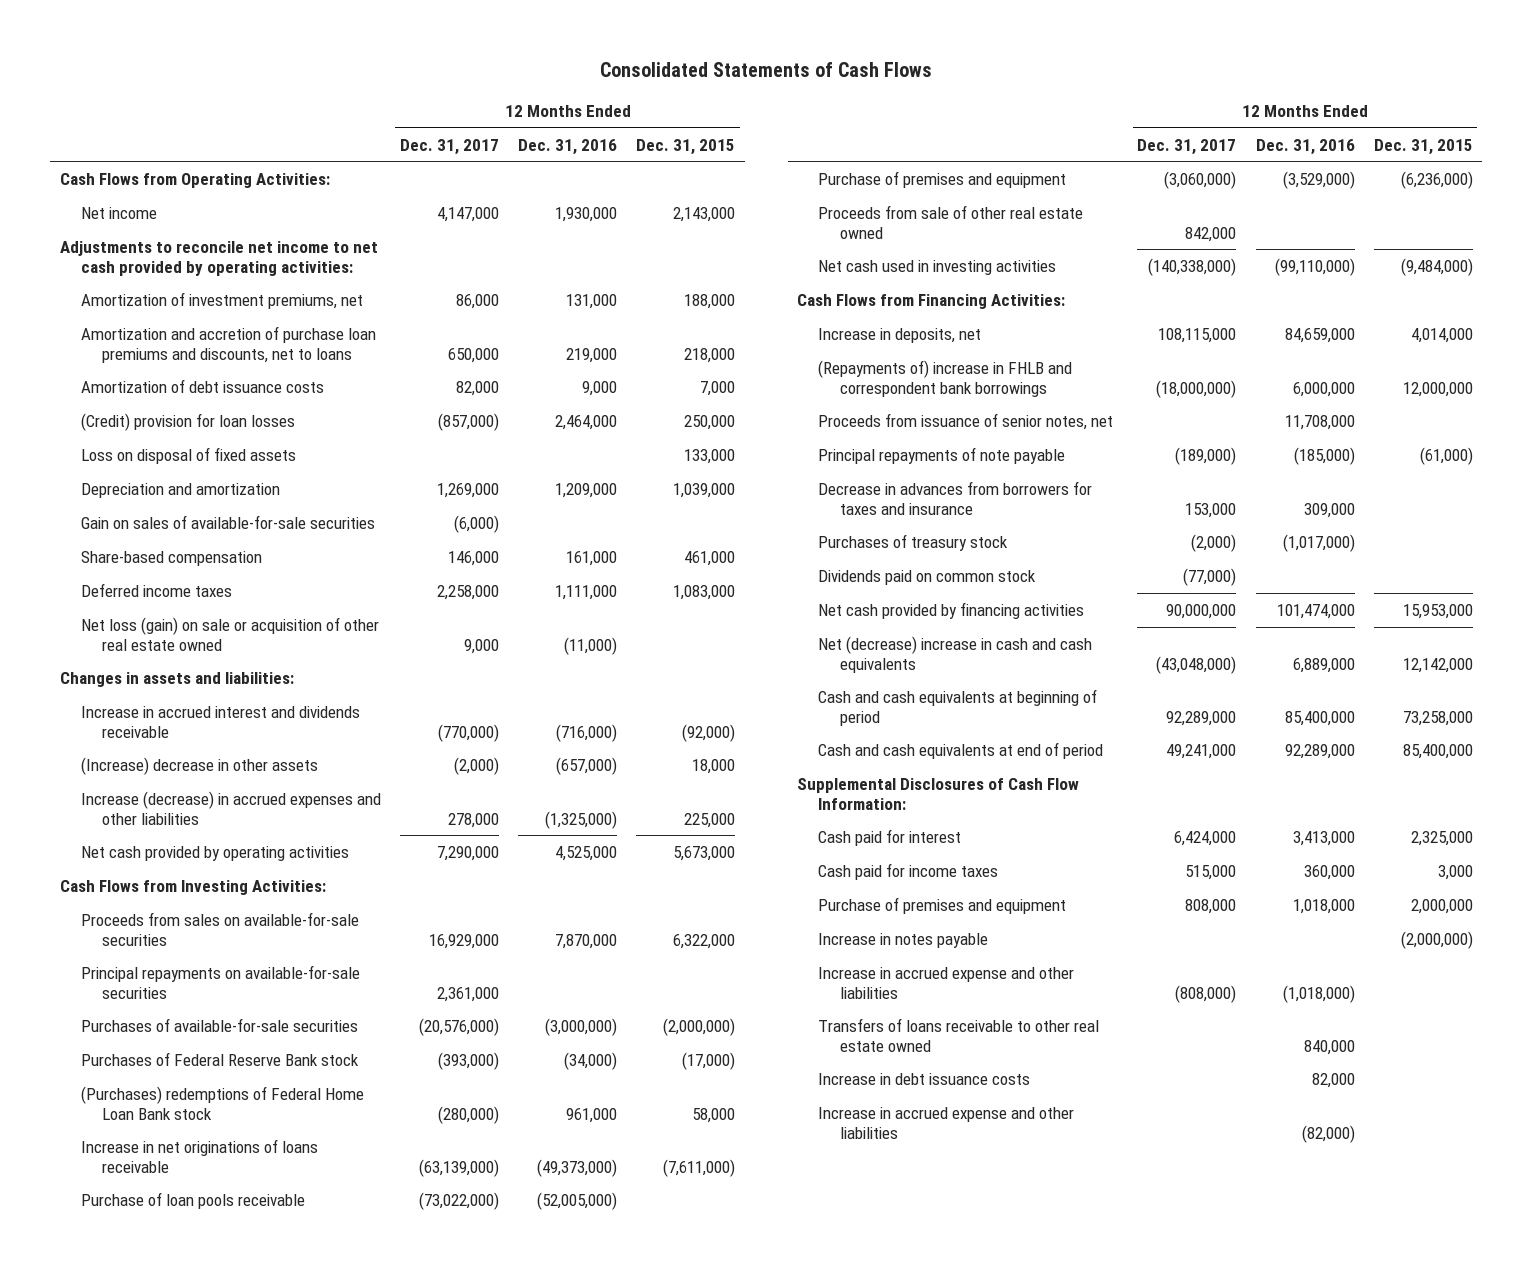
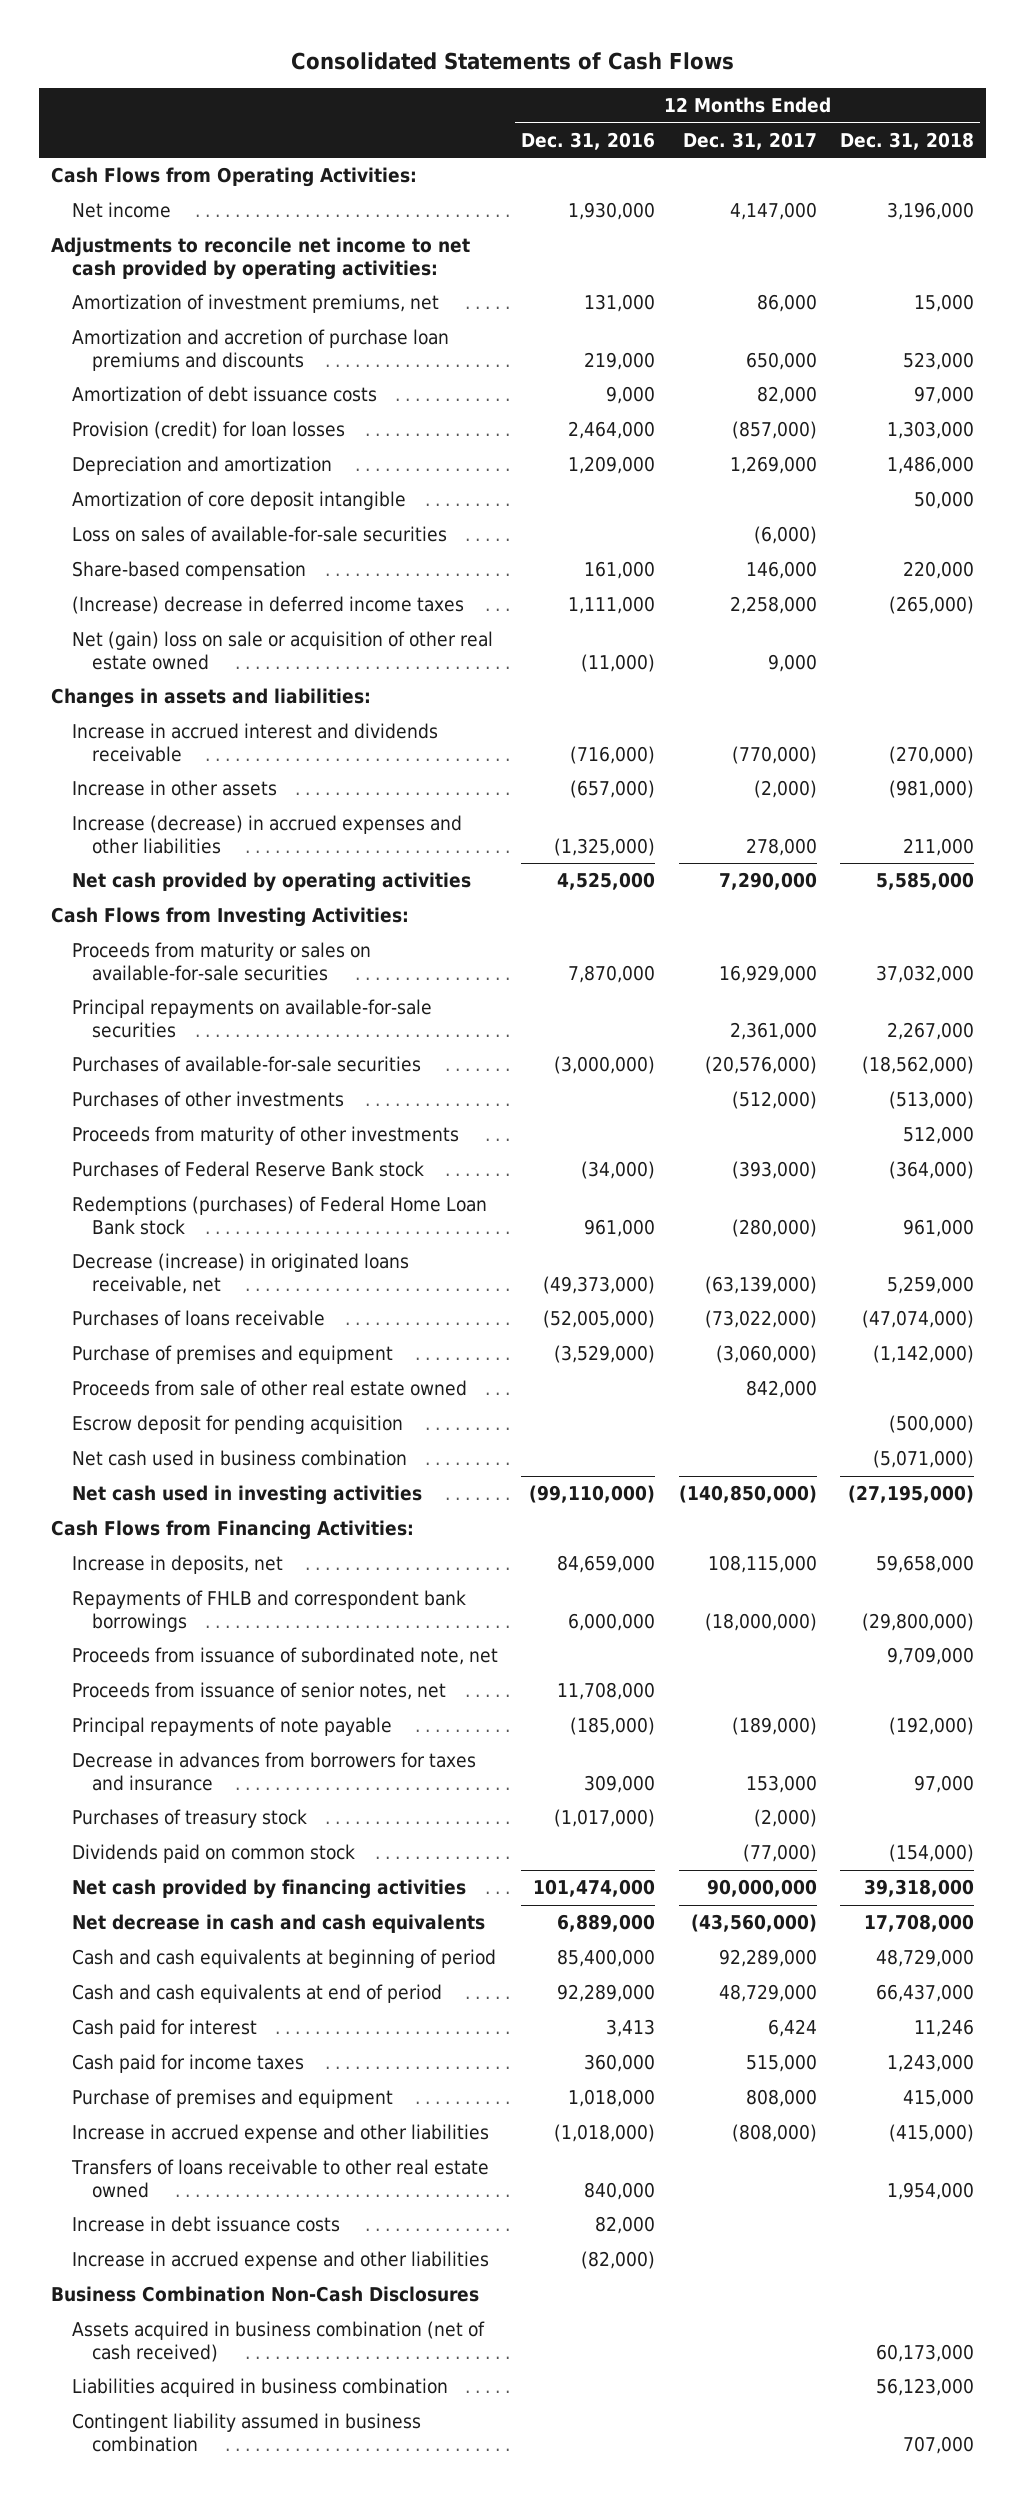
[636,138,736,155] Dec. 31, 2015 -> none
none -> [840,131,975,150] Dec. 31, 2018
[80,325,376,363] Amortization and accretion of purchase loan premiums and discounts, net to loans -> [71,329,449,371] Amortization and accretion of purchase loan premiums and discounts
[80,446,296,464] Loss on disposal of fixed assets -> none
[80,412,295,431] (Credit) provision for loan losses -> [71,421,345,440] Provision (credit) for loan losses
none -> [71,491,406,511] Amortization of core deposit intangible
[80,514,375,529] Gain on sales of available-for-sale securities -> [71,526,447,543] Loss on sales of available-for-sale securities
[80,582,232,597] Deferred income taxes -> [71,596,464,615] (Increase) decrease in deferred income taxes
[80,616,379,651] Net loss (gain) on sale or acquisition of other real estate owned -> [71,631,493,670] Net (gain) loss on sale or acquisition of other real estate owned
[80,756,318,775] (Increase) decrease in other assets -> [71,780,277,797] Increase in other assets
[80,911,359,946] Proceeds from sales on available-for-sale securities -> [71,942,371,981] Proceeds from maturity or sales on available-for-sale securities
none -> [71,1091,344,1108] Purchases of other investments
none -> [71,1126,459,1146] Proceeds from maturity of other investments
[80,1085,364,1120] (Purchases) redemptions of Federal Home Loan Bank stock -> [71,1196,487,1235] Redemptions (purchases) of Federal Home Loan Bank stock
[80,1138,318,1173] Increase in net originations of loans receivable -> [71,1253,409,1294] Decrease (increase) in originated loans receivable, net
[80,1191,305,1209] Purchase of loan pools receivable -> [71,1310,325,1327] Purchases of loans receivable
none -> [71,1415,403,1435] Escrow deposit for pending acquisition
none -> [71,1450,407,1467] Net cash used in business combination
[1148,257,1237,276] (140,338,000) -> [678,1485,817,1504] (140,850,000)
[818,359,1073,397] (Repayments of) increase in FHLB and correspondent bank borrowings -> [71,1590,466,1632] Repayments of FHLB and correspondent bank borrowings
none -> [71,1647,498,1666] Proceeds from issuance of subordinated note, net
[818,635,1093,673] Net (decrease) increase in cash and cash equivalents -> [71,1914,485,1934] Net decrease in cash and cash equivalents
[1156,655,1237,674] (43,048,000) -> [690,1914,817,1933] (43,560,000)
[797,777,1080,810] Supplemental Disclosures of Cash Flow Information: -> none
[1166,743,1237,759] 49,241,000 -> [718,1984,817,2003] 48,729,000
[1174,830,1237,846] 6,424,000 -> [767,2019,817,2038] 6,424
[1292,830,1355,846] 3,413,000 -> [606,2019,656,2038] 3,413
[818,932,989,948] Increase in notes payable -> none
none -> [51,2286,480,2303] Business Combination Non-Cash Disclosures
none -> [71,2321,485,2362] Assets acquired in business combination (net of cash received)
none -> [71,2378,448,2398] Liabilities acquired in business combination
none -> [71,2413,421,2452] Contingent liability assumed in business combination

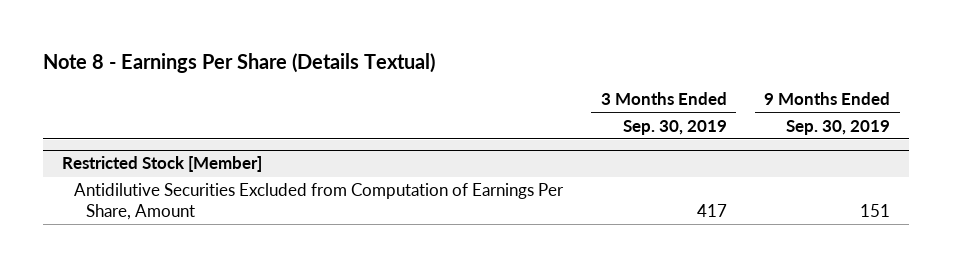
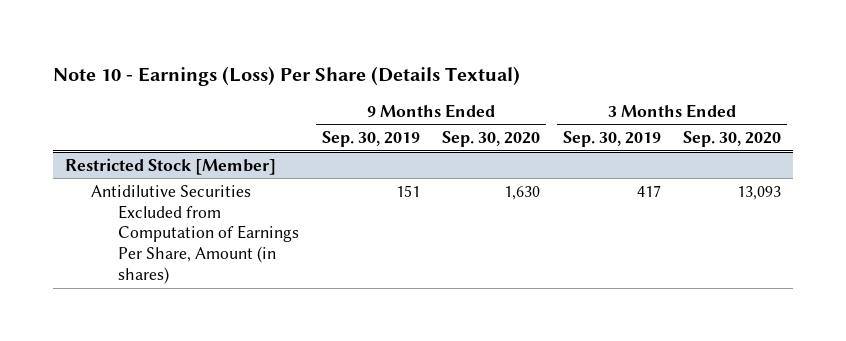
[43,53,436,74] Note 8 - Earnings Per Share (Details Textual) -> [53,65,521,86] Note 10 - Earnings (Loss) Per Share (Details Textual)
none -> [442,131,541,148] Sep. 30, 2020
none -> [683,131,782,148] Sep. 30, 2020
[74,183,565,220] Antidilutive Securities Excluded from Computation of Earnings Per Share, Amount -> [91,184,300,285] Antidilutive Securities Excluded from Computation of Earnings Per Share, Amount (in shares)

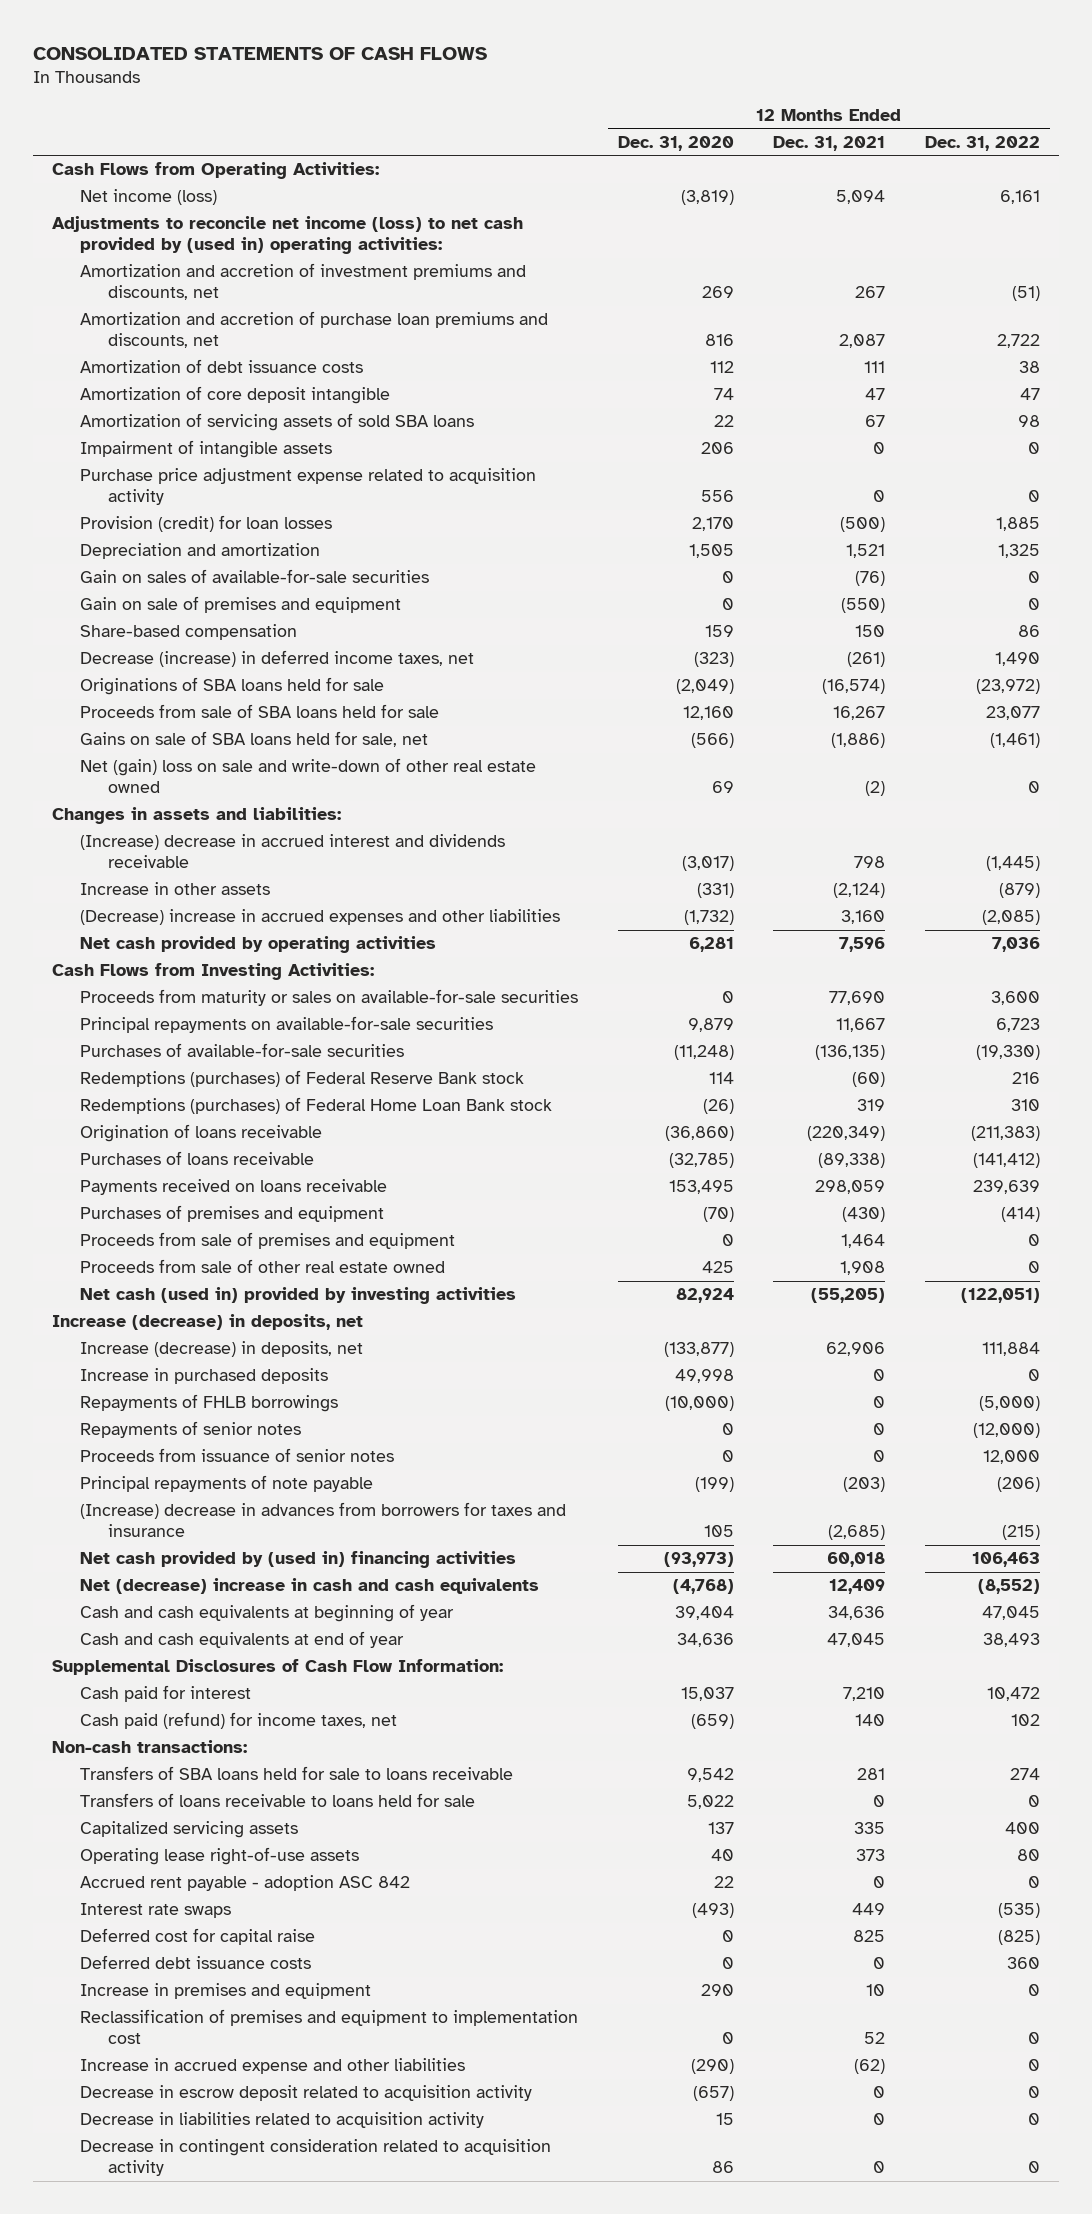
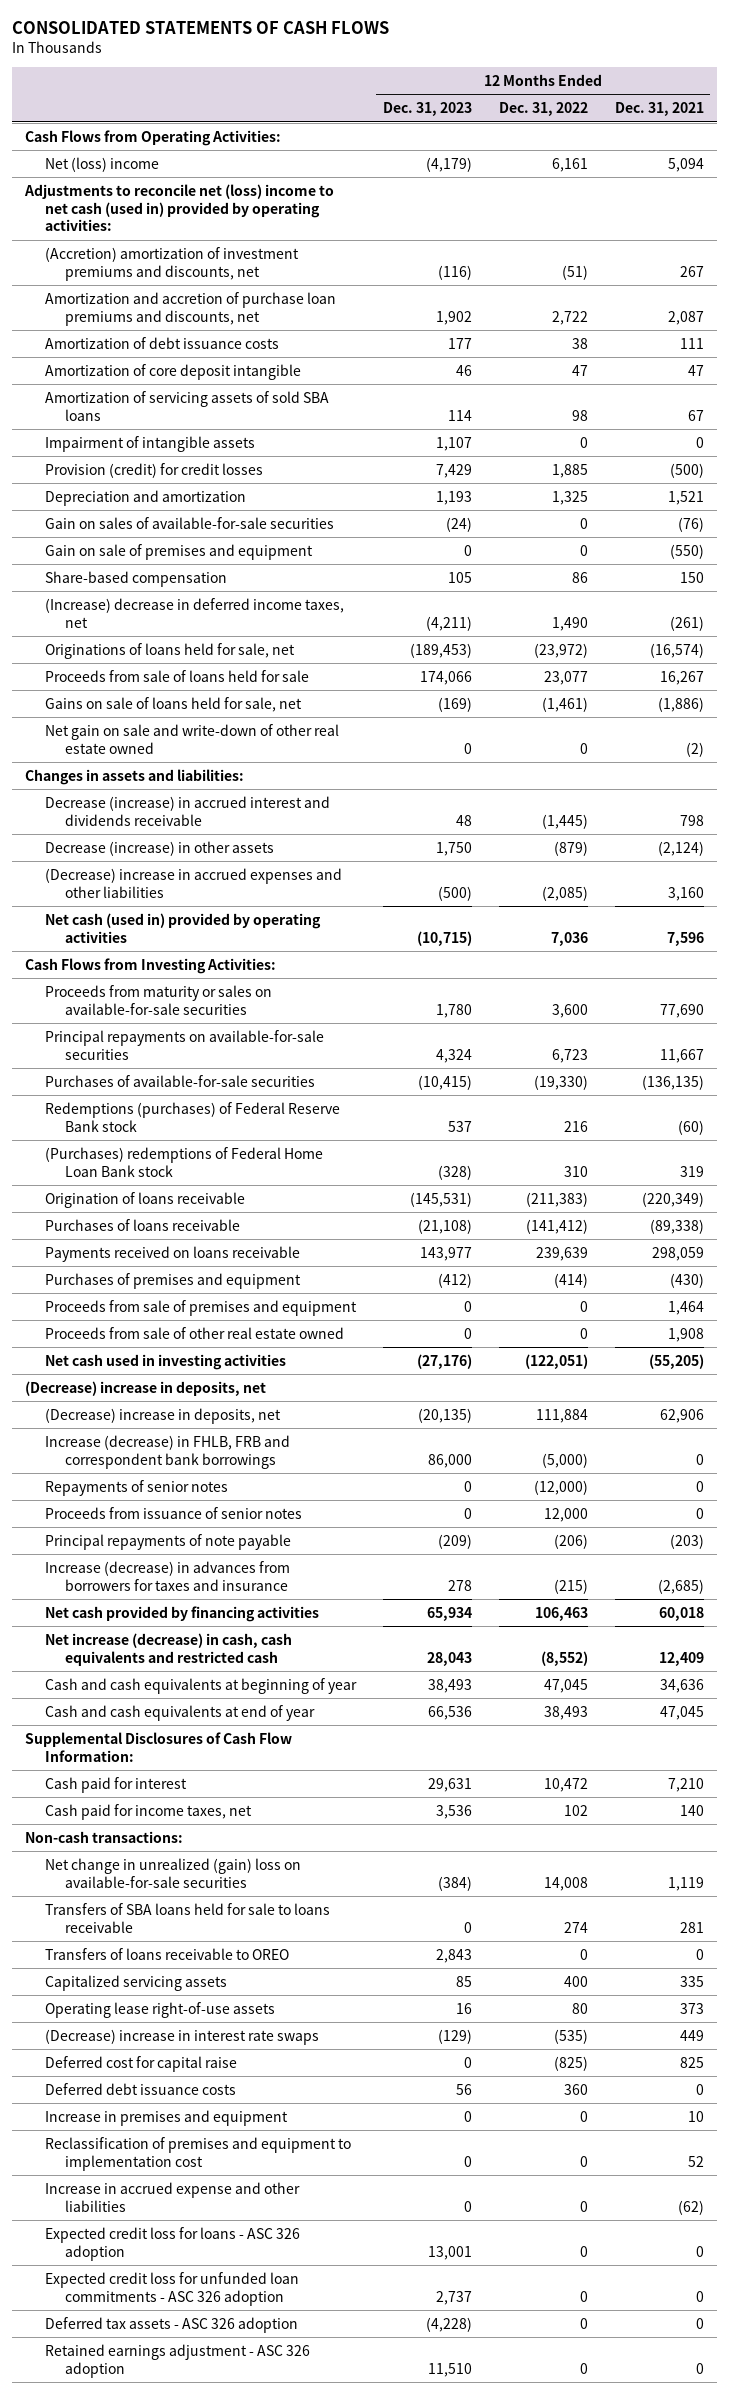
[617,135,734,151] Dec. 31, 2020 -> none
none -> [382,102,472,117] Dec. 31, 2023
[80,189,218,206] Net income (loss) -> [45,156,160,172] Net (loss) income
[52,216,524,255] Adjustments to reconcile net income (loss) to net cash provided by (used in) operating activities: -> [24,183,335,232] Adjustments to reconcile net (loss) income to net cash (used in) provided by operating activities:
[80,263,527,301] Amortization and accretion of investment premiums and discounts, net -> [45,246,300,281] (Accretion) amortization of investment premiums and discounts, net
[80,468,537,506] Purchase price adjustment expense related to acquisition activity -> none
[80,515,333,533] Provision (credit) for loan losses -> [45,462,264,478] Provision (credit) for credit losses
[80,650,475,668] Decrease (increase) in deferred income taxes, net -> [45,597,345,628] (Increase) decrease in deferred income taxes, net
[80,677,385,696] Originations of SBA loans held for sale -> [45,642,296,659] Originations of loans held for sale, net
[80,704,440,719] Proceeds from sale of SBA loans held for sale -> [45,669,310,682] Proceeds from sale of loans held for sale
[80,731,429,748] Gains on sale of SBA loans held for sale, net -> [45,696,303,712] Gains on sale of loans held for sale, net
[80,758,537,794] Net (gain) loss on sale and write-down of other real estate owned -> [45,723,340,754] Net gain on sale and write-down of other real estate owned
[80,834,506,869] (Increase) decrease in accrued interest and dividends receivable -> [45,795,331,826] Decrease (increase) in accrued interest and dividends receivable
[80,882,271,896] Increase in other assets -> [45,840,275,856] Decrease (increase) in other assets
[80,936,437,954] Net cash provided by operating activities -> [45,912,322,943] Net cash (used in) provided by operating activities
[80,1097,553,1115] Redemptions (purchases) of Federal Home Loan Bank stock -> [45,1146,324,1177] (Purchases) redemptions of Federal Home Loan Bank stock
[80,1368,329,1385] Increase in purchased deposits -> none
[80,1287,517,1305] Net cash (used in) provided by investing activities -> [45,1353,287,1370] Net cash used in investing activities
[52,1314,364,1331] Increase (decrease) in deposits, net -> [25,1380,267,1396] (Decrease) increase in deposits, net
[80,1341,364,1358] Increase (decrease) in deposits, net -> [45,1407,282,1424] (Decrease) increase in deposits, net
[80,1394,339,1413] Repayments of FHLB borrowings -> [45,1434,291,1469] Increase (decrease) in FHLB, FRB and correspondent bank borrowings
[80,1502,567,1538] (Increase) decrease in advances from borrowers for taxes and insurance -> [45,1560,291,1591] Increase (decrease) in advances from borrowers for taxes and insurance
[80,1551,517,1569] Net cash provided by (used in) financing activities -> [45,1605,320,1622] Net cash provided by financing activities
[80,1578,540,1595] Net (decrease) increase in cash and cash equivalents -> [45,1632,293,1666] Net increase (decrease) in cash, cash equivalents and restricted cash
[80,1712,398,1730] Cash paid (refund) for income taxes, net -> [45,1803,253,1820] Cash paid for income taxes, net
none -> [45,1857,302,1888] Net change in unrealized (gain) loss on available-for-sale securities
[80,1793,476,1808] Transfers of loans receivable to loans held for sale -> [45,1947,290,1960] Transfers of loans receivable to OREO
[80,1875,411,1892] Accrued rent payable - adoption ASC 842 -> none
[80,1903,232,1919] Interest rate swaps -> [45,2028,320,2045] (Decrease) increase in interest rate swaps
[80,2085,533,2102] Decrease in escrow deposit related to acquisition activity -> none
[80,2112,485,2129] Decrease in liabilities related to acquisition activity -> none
[80,2139,552,2177] Decrease in contingent consideration related to acquisition activity -> none
none -> [45,2226,301,2261] Expected credit loss for loans - ASC 326 adoption
none -> [45,2271,300,2306] Expected credit loss for unfunded loan commitments - ASC 326 adoption
none -> [45,2316,299,2333] Deferred tax assets - ASC 326 adoption
none -> [45,2343,311,2378] Retained earnings adjustment - ASC 326 adoption

